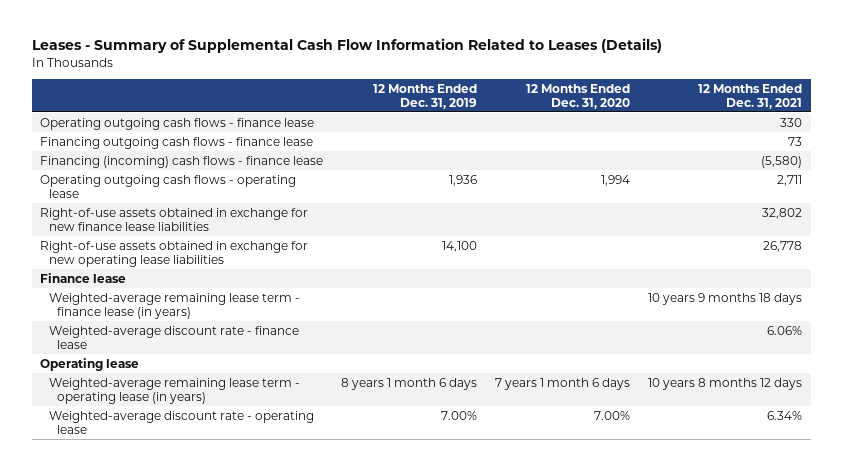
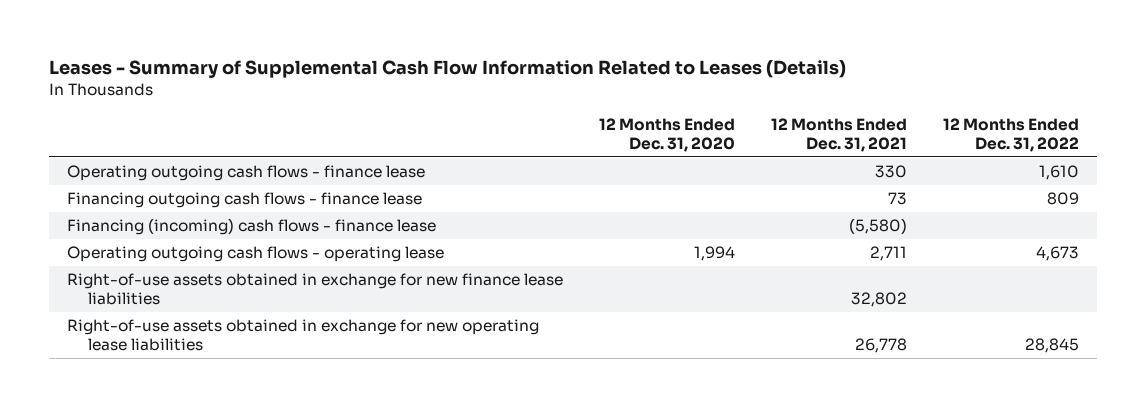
[373,83,478,109] 12 Months Ended Dec. 31, 2019 -> none
none -> [942,117,1079,152] 12 Months Ended Dec. 31, 2022
[40,272,127,283] Finance lease -> none
[48,292,300,319] Weighted-average remaining lease term - finance lease (in years) -> none
[48,325,299,349] Weighted-average discount rate - finance lease -> none
[40,357,140,371] Operating lease -> none
[48,377,300,404] Weighted-average remaining lease term - operating lease (in years) -> none
[48,410,314,434] Weighted-average discount rate - operating lease -> none

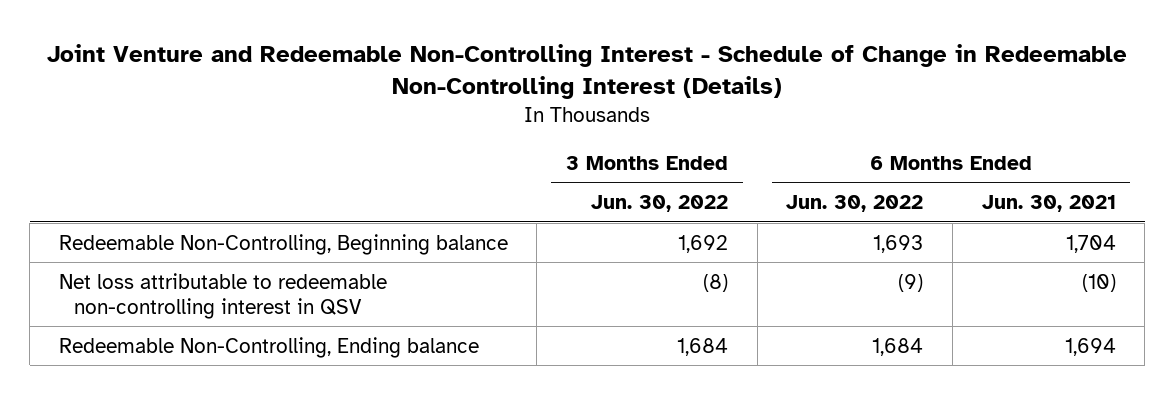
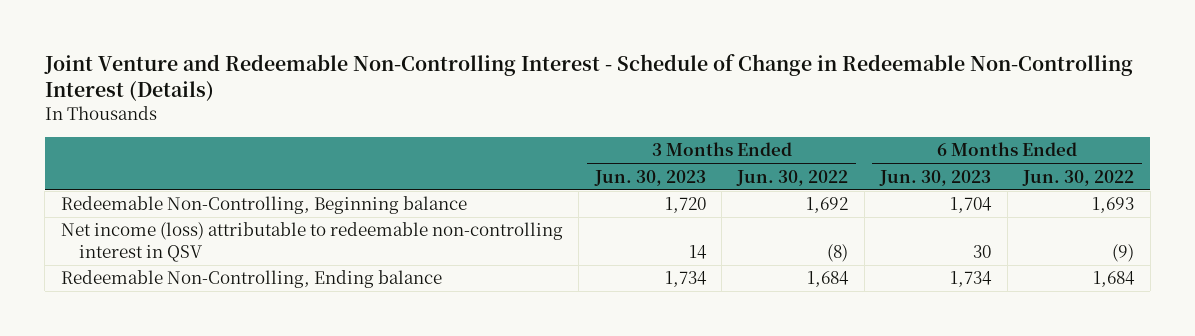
[981,195,1116,213] Jun. 30, 2021 -> none
none -> [593,169,706,186] Jun. 30, 2023
none -> [879,169,992,186] Jun. 30, 2023
[58,272,387,319] Net loss attributable to redeemable non-controlling interest in QSV -> [60,222,563,263] Net income (loss) attributable to redeemable non-controlling interest in QSV

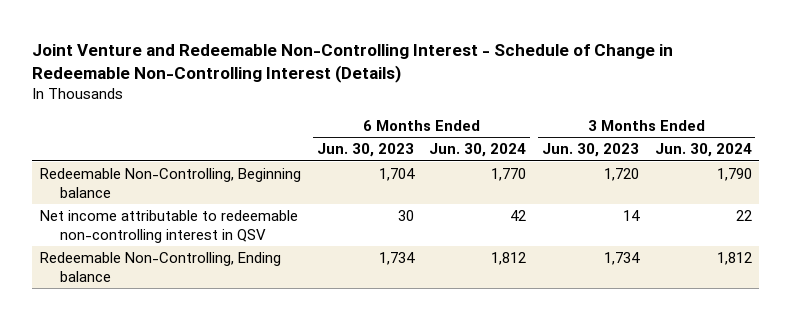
[736,169,849,186] Jun. 30, 2022 -> none
[1022,169,1135,186] Jun. 30, 2022 -> none
none -> [429,143,527,158] Jun. 30, 2024
none -> [654,143,752,158] Jun. 30, 2024
[60,222,563,263] Net income (loss) attributable to redeemable non-controlling interest in QSV -> [40,209,299,243] Net income attributable to redeemable non-controlling interest in QSV

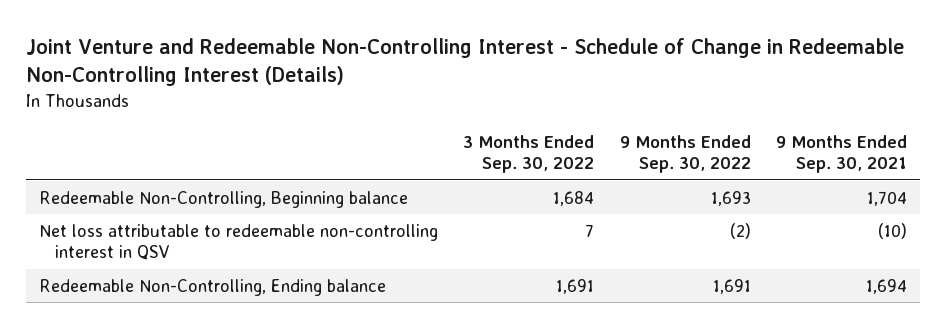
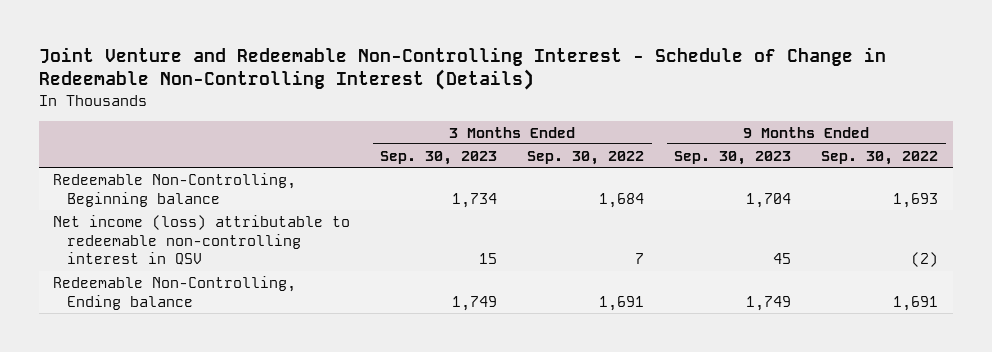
[776,134,908,174] 9 Months Ended Sep. 30, 2021 -> none
none -> [380,150,498,165] Sep. 30, 2023
none -> [674,150,792,165] Sep. 30, 2023
[38,223,438,261] Net loss attributable to redeemable non-controlling interest in QSV -> [53,214,351,266] Net income (loss) attributable to redeemable non-controlling interest in QSV

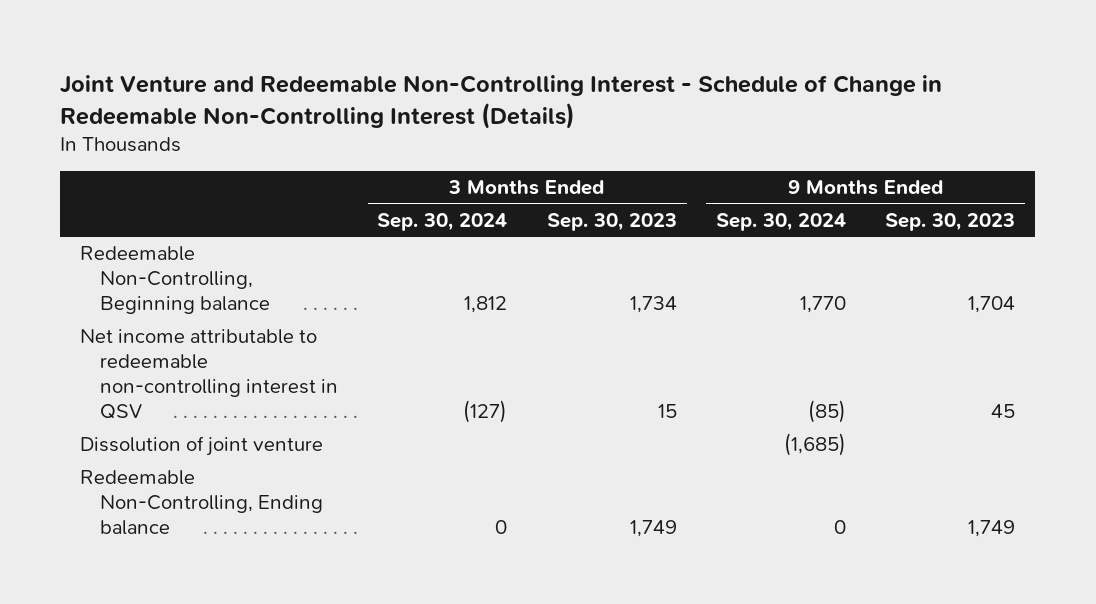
[527,150,645,165] Sep. 30, 2022 -> none
[821,150,939,165] Sep. 30, 2022 -> none
none -> [377,213,508,232] Sep. 30, 2024
none -> [716,213,847,232] Sep. 30, 2024
[53,214,351,266] Net income (loss) attributable to redeemable non-controlling interest in QSV -> [80,329,339,420] Net income attributable to redeemable non-controlling interest in QSV
none -> [80,436,324,457] Dissolution of joint venture

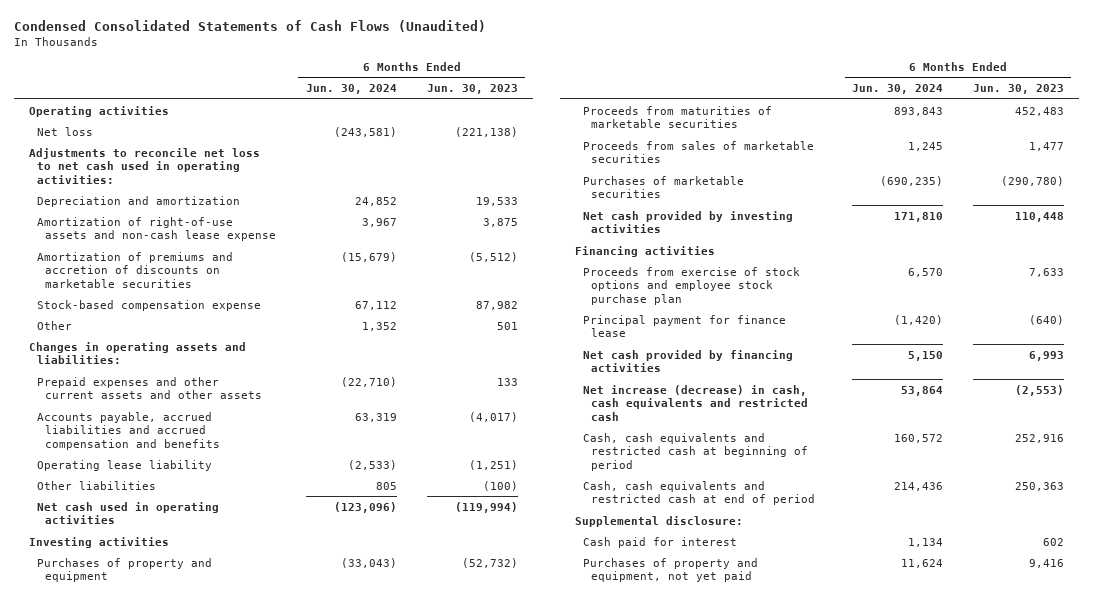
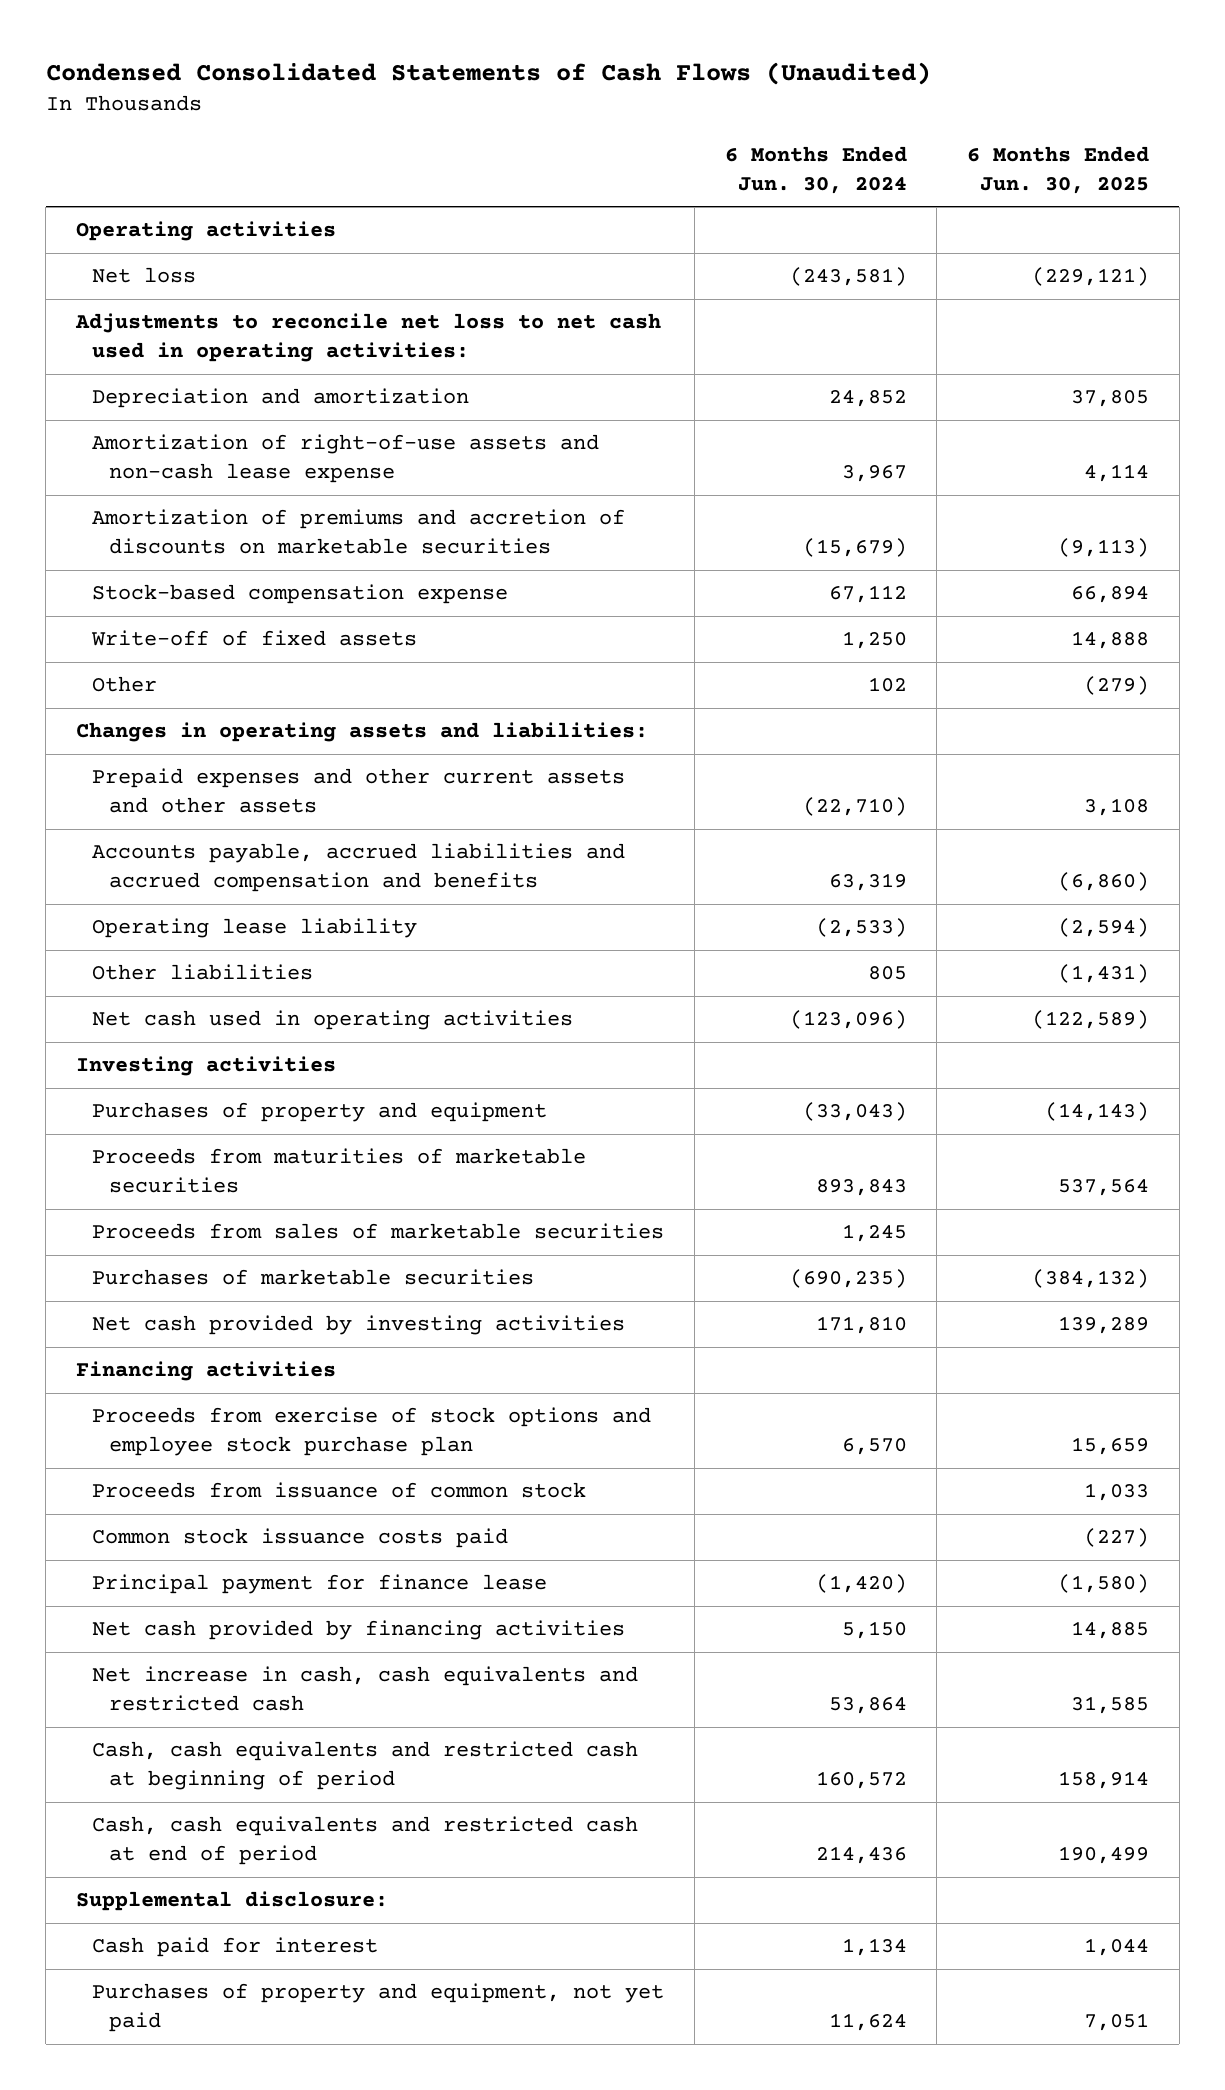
[426,84,518,95] Jun. 30, 2023 -> none
none -> [967,146,1150,194] 6 Months Ended Jun. 30, 2025
none -> [91,630,418,647] Write-off of fixed assets
[361,321,397,331] 1,352 -> [867,677,907,693] 102
none -> [92,1482,587,1499] Proceeds from issuance of common stock
none -> [92,1528,509,1549] Common stock issuance costs paid
[583,384,809,421] Net increase (decrease) in cash, cash equivalents and restricted cash -> [92,1666,639,1712] Net increase in cash, cash equivalents and restricted cash

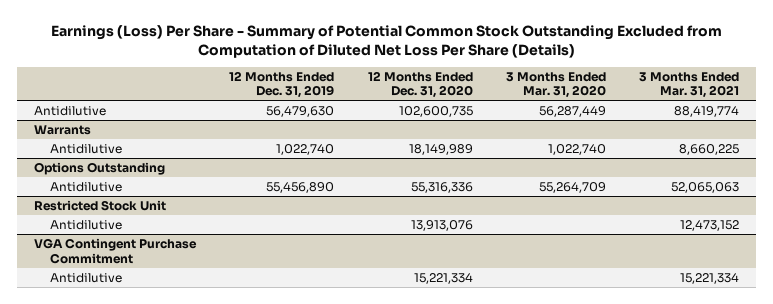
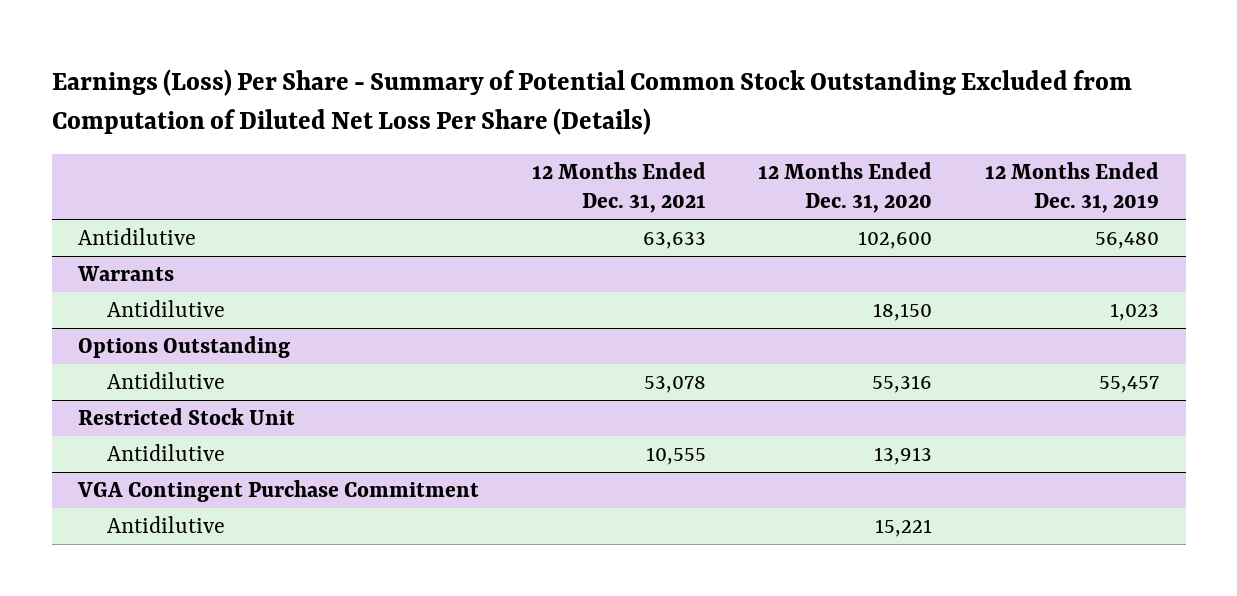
[505,71,606,99] 3 Months Ended Mar. 31, 2020 -> none
[639,71,740,99] 3 Months Ended Mar. 31, 2021 -> none
none -> [531,161,706,214] 12 Months Ended Dec. 31, 2021
[266,105,335,117] 56,479,630 -> [1095,232,1160,250] 56,480
[398,105,473,117] 102,600,735 -> [858,231,933,250] 102,600
[276,143,335,155] 1,022,740 -> [1110,303,1160,322] 1,023
[408,143,473,155] 18,149,989 -> [873,303,933,322] 18,150
[266,181,335,193] 55,456,890 -> [1099,376,1160,394] 55,457
[410,181,473,193] 55,316,336 -> [872,375,933,394] 55,316
[410,219,473,231] 13,913,076 -> [874,447,933,466] 13,913
[413,272,473,284] 15,221,334 -> [875,519,933,538] 15,221

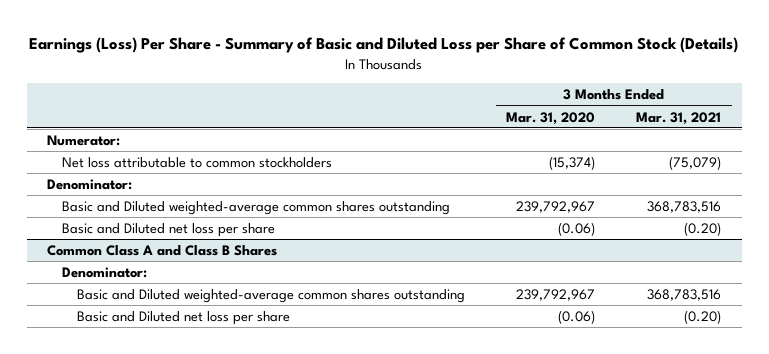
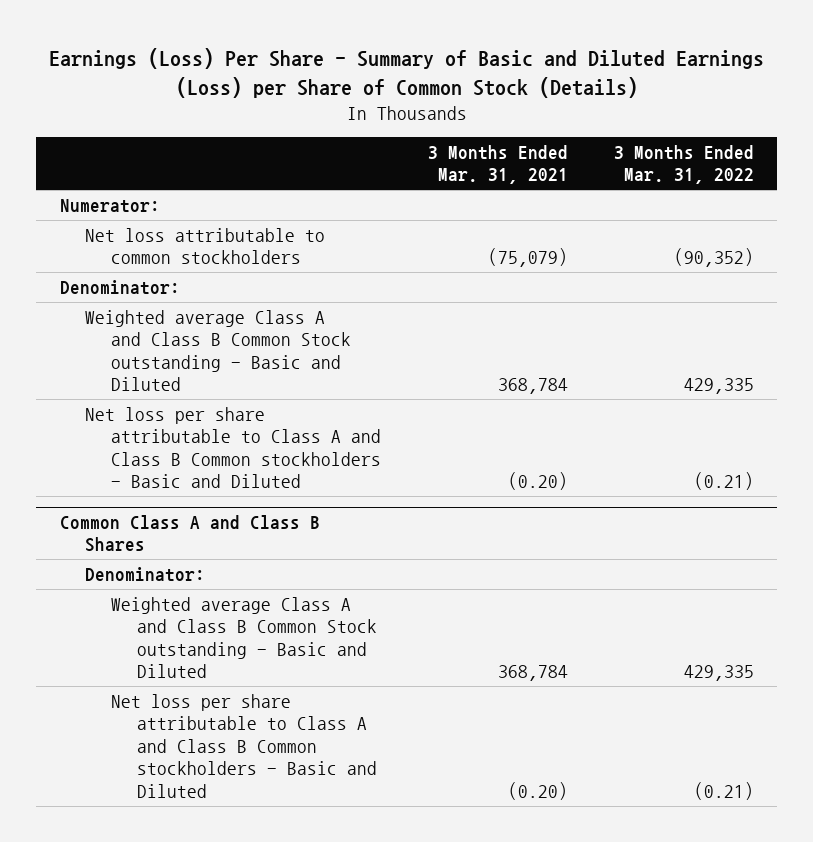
[29,37,739,54] Earnings (Loss) Per Share - Summary of Basic and Diluted Loss per Share of Common Stock (Details) -> [48,48,764,98] Earnings (Loss) Per Share - Summary of Basic and Diluted Earnings (Loss) per Share of Common Stock (Details)
[506,111,596,125] Mar. 31, 2020 -> none
none -> [613,144,754,185] 3 Months Ended Mar. 31, 2022
[61,200,450,215] Basic and Diluted weighted-average common shares outstanding -> [85,309,352,392] Weighted average Class A and Class B Common Stock outstanding - Basic and Diluted
[647,200,722,213] 368,783,516 -> [497,378,568,395] 368,784
[61,222,275,237] Basic and Diluted net loss per share -> [85,406,382,489] Net loss per share attributable to Class A and Class B Common stockholders - Basic and Diluted
[76,288,465,303] Basic and Diluted weighted-average common shares outstanding -> [111,596,378,679] Weighted average Class A and Class B Common Stock outstanding - Basic and Diluted
[647,288,722,301] 368,783,516 -> [497,665,568,682] 368,784
[76,310,290,325] Basic and Diluted net loss per share -> [111,693,378,798] Net loss per share attributable to Class A and Class B Common stockholders - Basic and Diluted

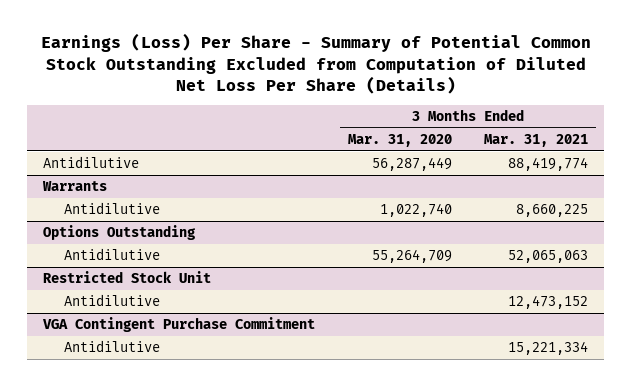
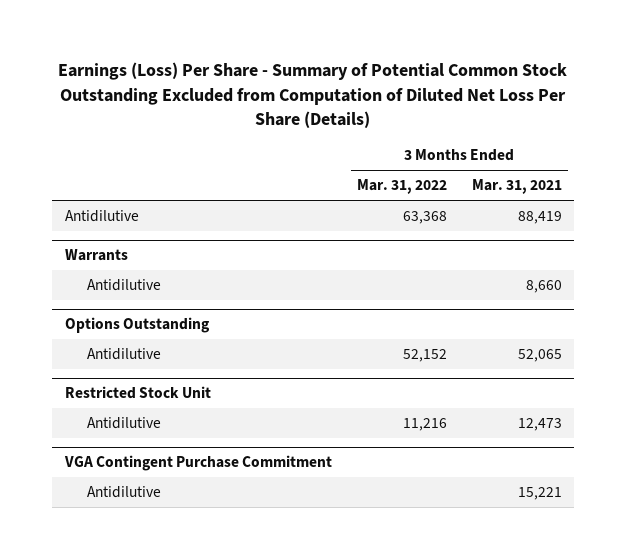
[347,133,452,147] Mar. 31, 2020 -> none
none -> [356,179,447,195] Mar. 31, 2022
[507,157,588,172] 88,419,774 -> [517,211,562,225] 88,419
[515,204,588,218] 8,660,225 -> [525,280,562,294] 8,660
[507,250,588,264] 52,065,063 -> [517,349,562,363] 52,065
[507,295,588,310] 12,473,152 -> [517,418,562,432] 12,473
[507,341,588,356] 15,221,334 -> [517,487,562,501] 15,221

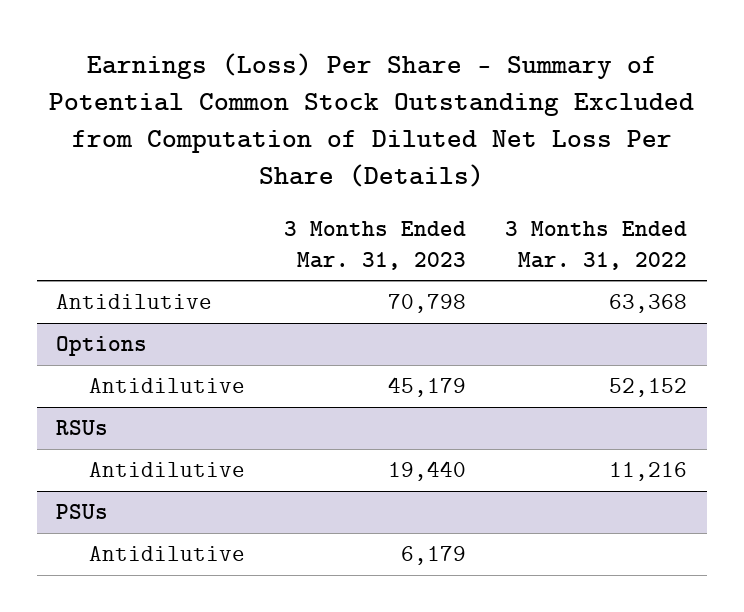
[471,179,562,195] Mar. 31, 2021 -> none
none -> [284,221,467,270] 3 Months Ended Mar. 31, 2023
[64,249,128,262] Warrants -> none
[87,279,162,292] Antidilutive -> none
[64,317,210,334] Options Outstanding -> [56,336,148,357] Options
[64,386,211,400] Restricted Stock Unit -> [56,420,109,436] RSUs
[63,455,332,472] VGA Contingent Purchase Commitment -> none
none -> [56,504,109,520] PSUs

